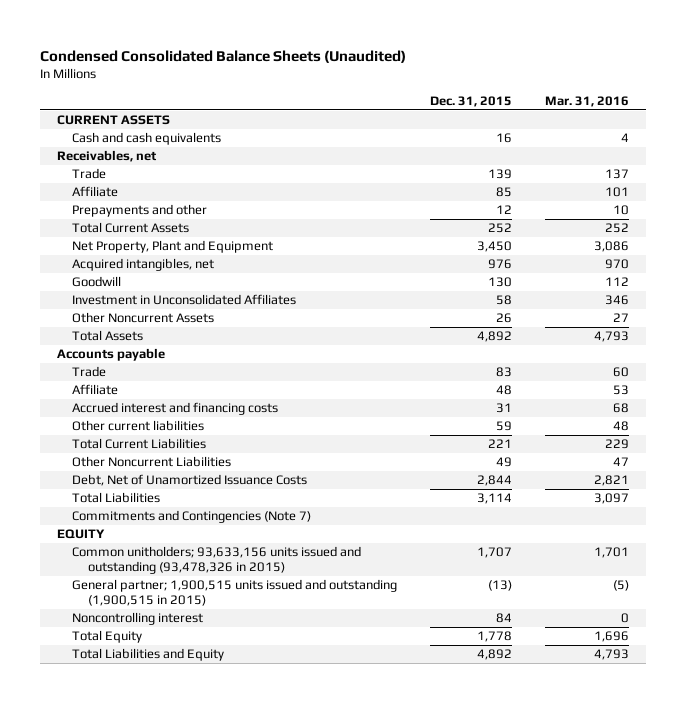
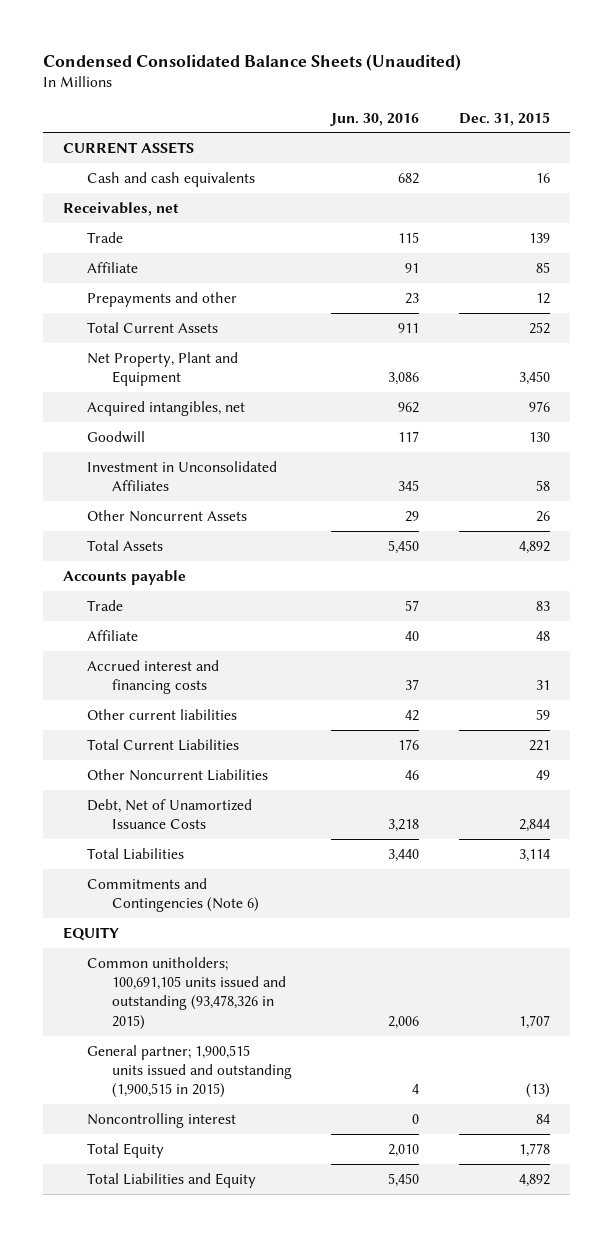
[545,95,630,107] Mar. 31, 2016 -> none
none -> [330,112,420,126] Jun. 30, 2016
[72,510,312,524] Commitments and Contingencies (Note 7) -> [87,877,259,913] Commitments and Contingencies (Note 6)
[72,546,362,575] Common unitholders; 93,633,156 units issued and outstanding (93,478,326 in 2015) -> [87,956,286,1030] Common unitholders; 100,691,105 units issued and outstanding (93,478,326 in 2015)

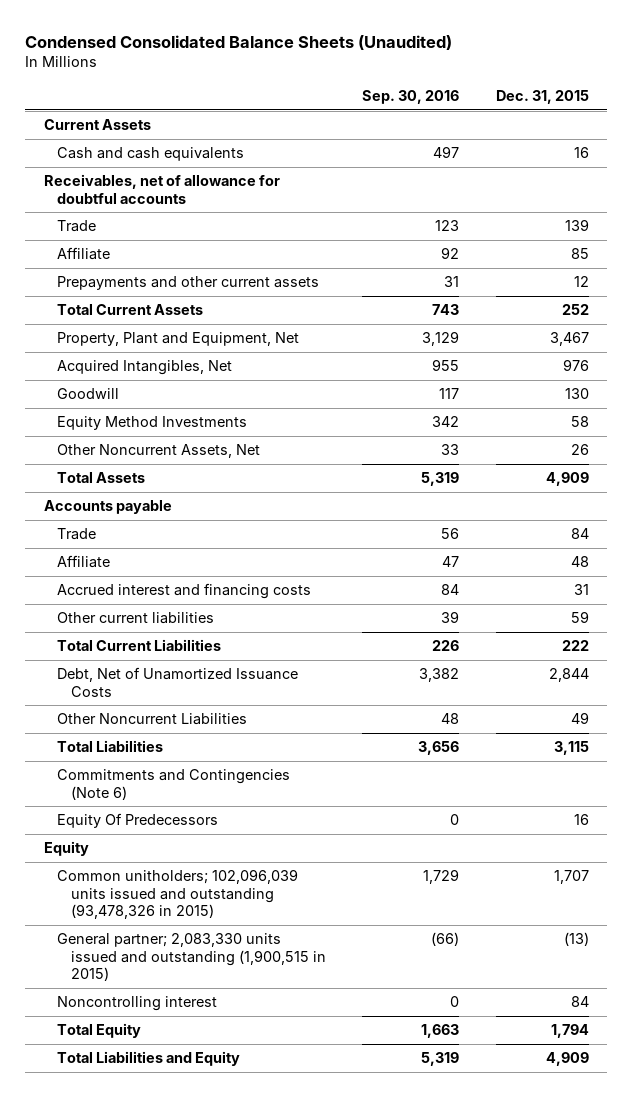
[330,112,420,126] Jun. 30, 2016 -> none
none -> [362,90,460,105] Sep. 30, 2016
[62,141,194,154] CURRENT ASSETS -> [43,119,151,131] Current Assets
[62,201,179,216] Receivables, net -> [43,174,280,204] Receivables, net of allowance for doubtful accounts
[87,291,238,307] Prepayments and other -> [57,276,320,291] Prepayments and other current assets
[87,351,239,387] Net Property, Plant and Equipment -> [57,332,300,347] Property, Plant and Equipment, Net
[518,371,550,386] 3,450 -> [549,332,589,347] 3,467
[87,400,246,416] Acquired intangibles, net -> [57,360,233,376] Acquired Intangibles, Net
[87,460,278,492] Investment in Unconsolidated Affiliates -> [57,416,248,431] Equity Method Investments
[87,509,248,522] Other Noncurrent Assets -> [57,444,261,459] Other Noncurrent Assets, Net
[518,540,550,554] 4,892 -> [545,472,589,487] 4,909
[535,600,550,611] 83 -> [570,528,589,540] 84
[528,739,550,751] 221 -> [561,640,589,652] 222
[87,768,269,781] Other Noncurrent Liabilities -> [57,713,248,726] Other Noncurrent Liabilities
[518,848,550,862] 3,114 -> [553,741,589,756] 3,115
none -> [57,813,219,829] Equity Of Predecessors
[62,926,119,941] EQUITY -> [43,841,89,857] Equity
[87,956,286,1030] Common unitholders; 100,691,105 units issued and outstanding (93,478,326 in 2015) -> [57,869,299,920] Common unitholders; 102,096,039 units issued and outstanding (93,478,326 in 2015)
[87,1044,292,1099] General partner; 1,900,515 units issued and outstanding (1,900,515 in 2015) -> [57,933,326,982] General partner; 2,083,330 units issued and outstanding (1,900,515 in 2015)
[518,1142,550,1157] 1,778 -> [550,1024,589,1039] 1,794
[518,1173,550,1187] 4,892 -> [545,1052,589,1067] 4,909

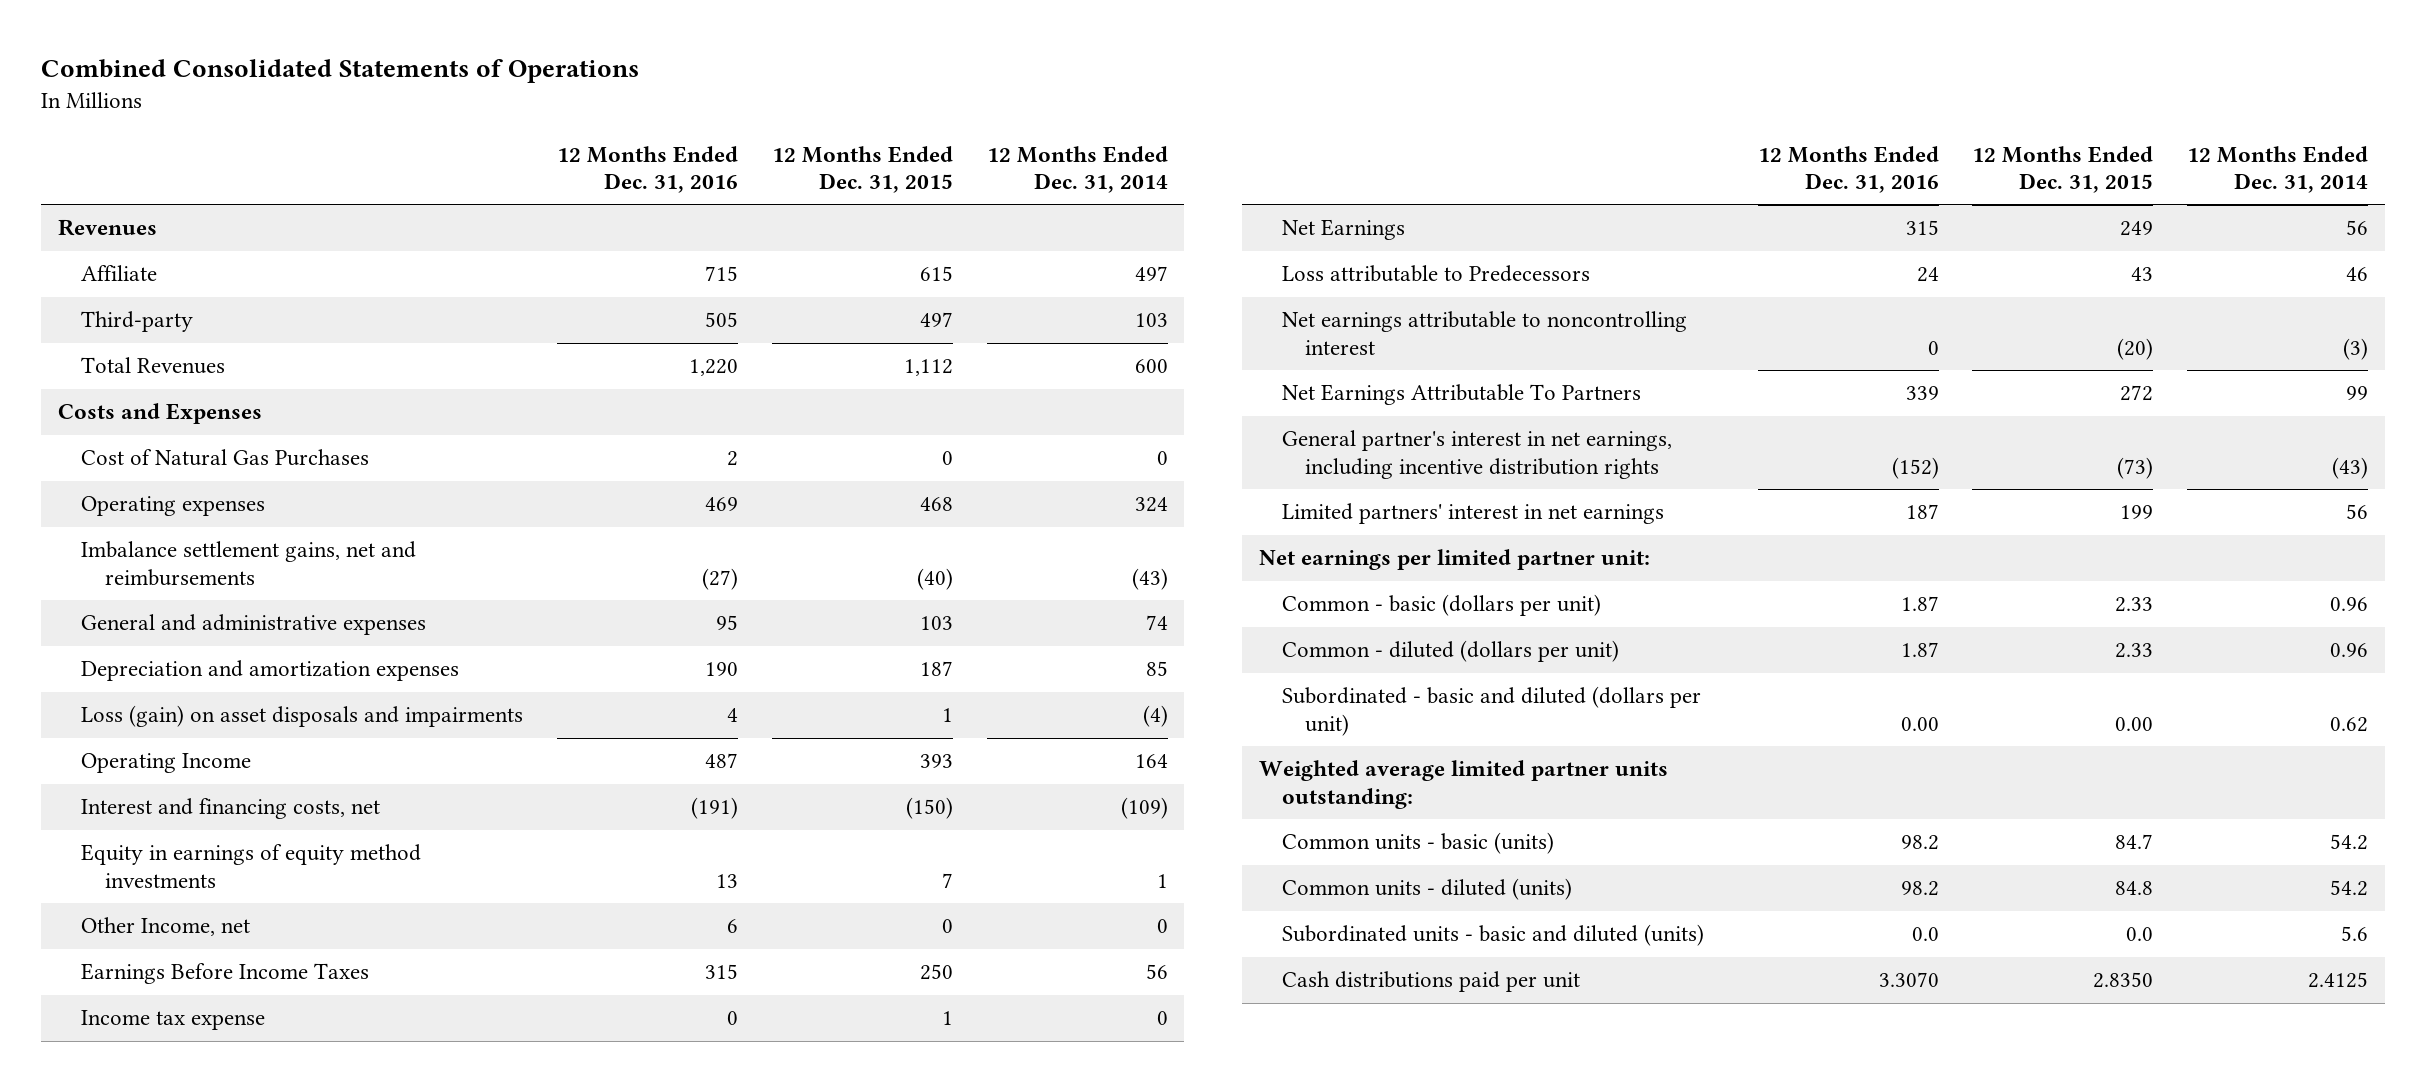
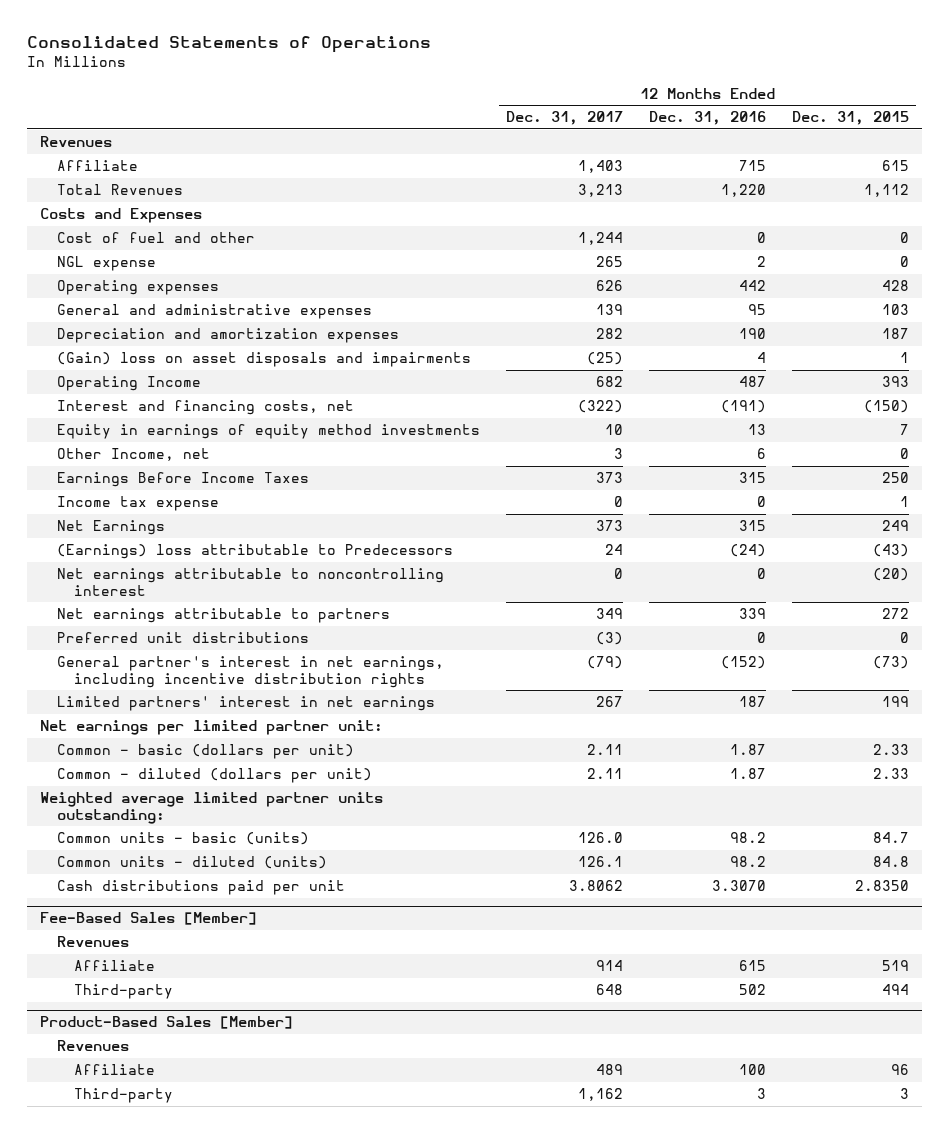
[41,59,640,84] Combined Consolidated Statements of Operations -> [26,36,431,54] Consolidated Statements of Operations
[986,145,1168,194] 12 Months Ended Dec. 31, 2014 -> none
none -> [505,111,623,126] Dec. 31, 2017
[81,311,194,333] Third-party -> none
[81,541,417,586] Imbalance settlement gains, net and reimbursements -> none
none -> [56,232,255,244] Cost of fuel and other
[81,449,370,467] Cost of Natural Gas Purchases -> [56,256,156,272] NGL expense
[705,497,739,512] 469 -> [739,280,767,292] 442
[919,497,953,512] 468 -> [882,280,910,292] 428
[81,705,524,728] Loss (gain) on asset disposals and impairments -> [56,352,471,368] (Gain) loss on asset disposals and impairments
[1281,265,1590,283] Loss attributable to Predecessors -> [56,544,453,560] (Earnings) loss attributable to Predecessors
[1916,267,1939,283] 24 -> [730,544,767,558] (24)
[2131,267,2154,282] 43 -> [873,544,910,558] (43)
[1281,384,1641,406] Net Earnings Attributable To Partners -> [56,608,390,624] Net earnings attributable to partners
none -> [56,632,309,644] Preferred unit distributions
[1281,686,1701,736] Subordinated - basic and diluted (dollars per unit) -> none
[1281,924,1704,947] Subordinated units - basic and diluted (units) -> none
none -> [39,912,257,926] Fee-Based Sales [Member]
none -> [56,936,129,948] Revenues
none -> [74,960,156,972] Affiliate
none -> [74,984,174,1000] Third-party
none -> [39,1016,293,1030] Product-Based Sales [Member]
none -> [56,1040,129,1052] Revenues
none -> [74,1064,156,1076] Affiliate
none -> [74,1088,174,1104] Third-party

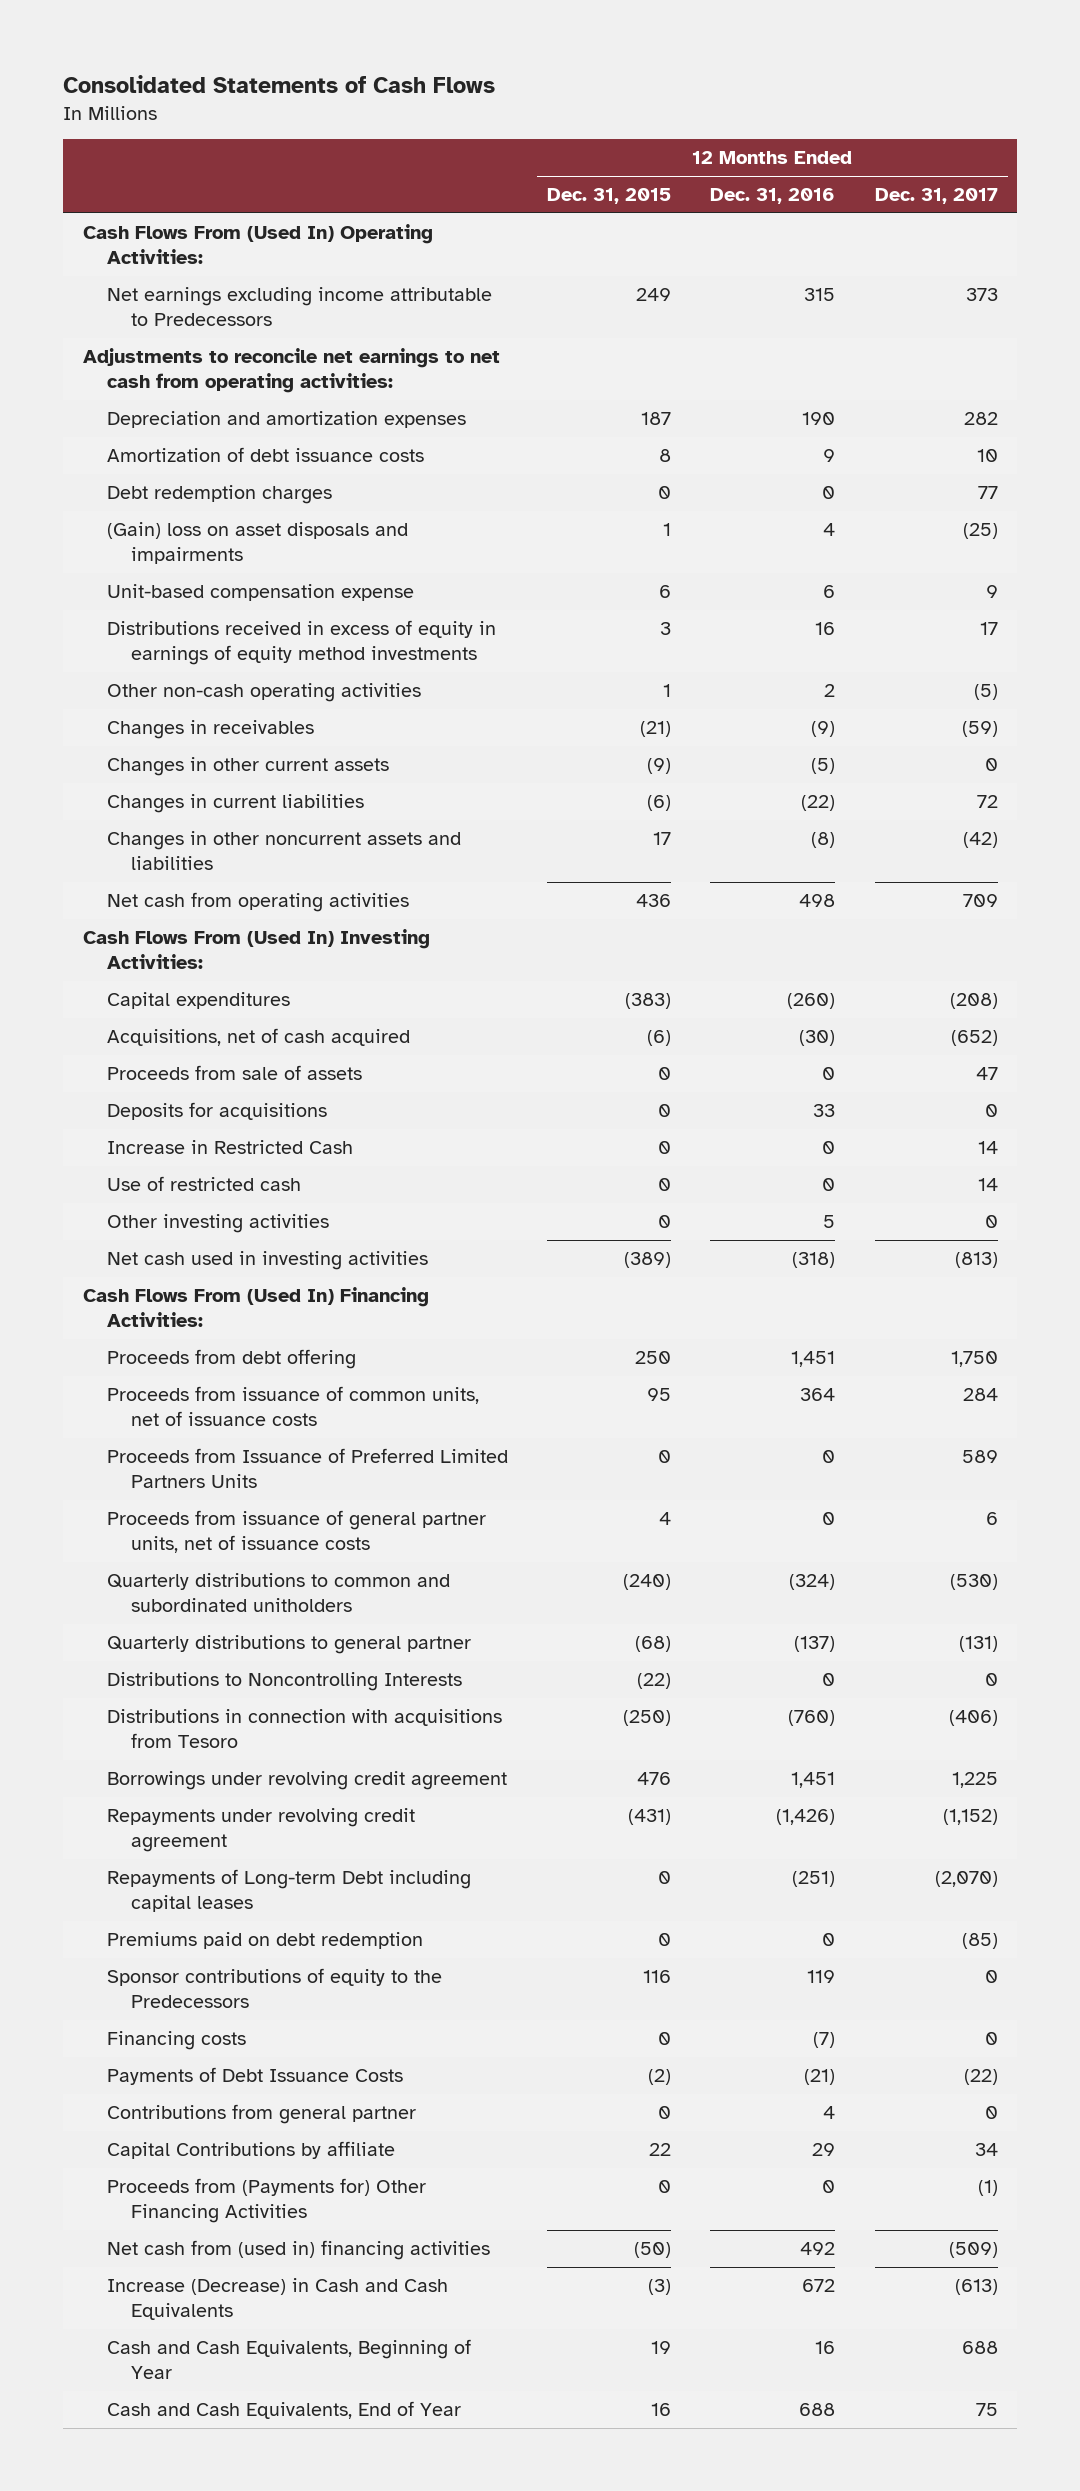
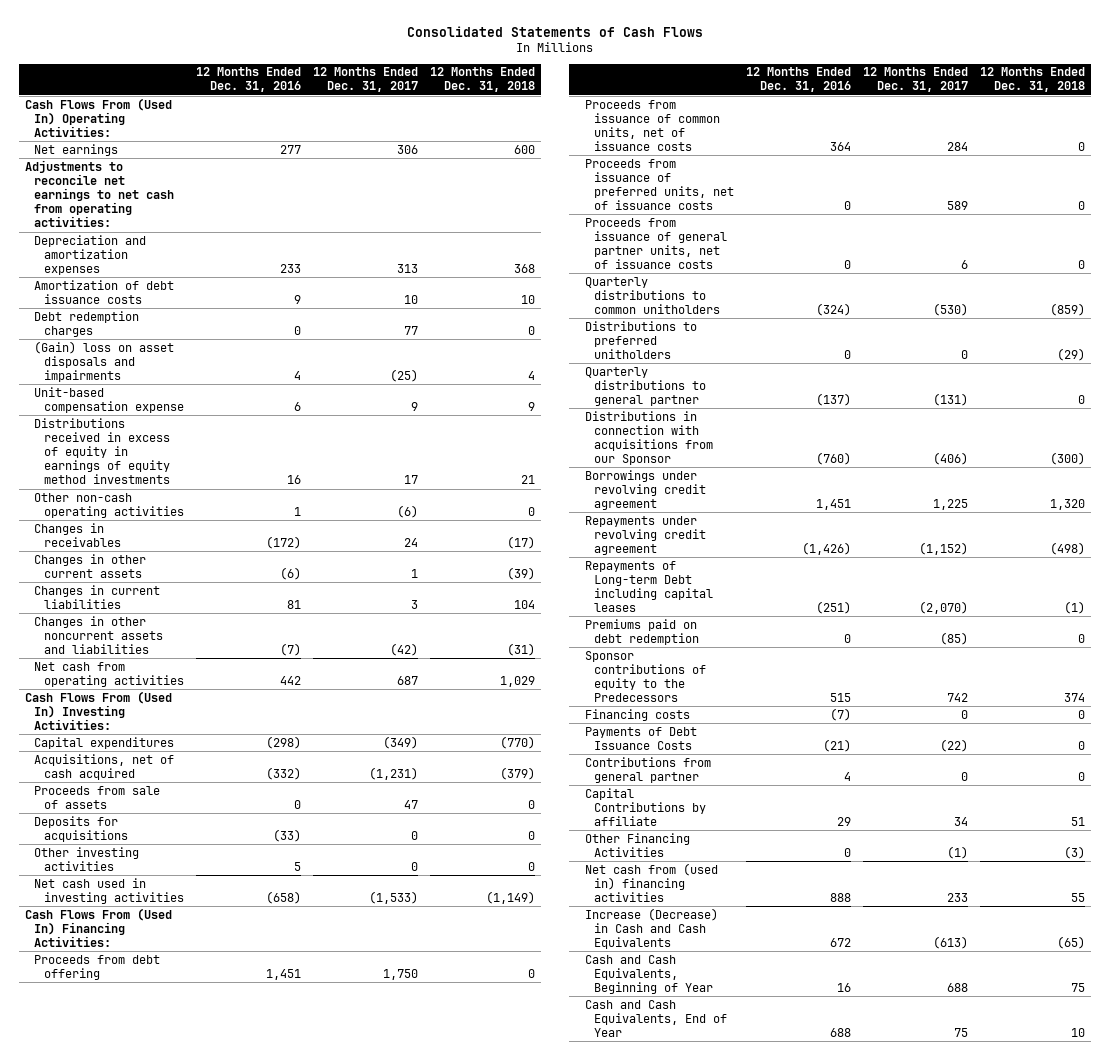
[547,188,672,205] Dec. 31, 2015 -> none
none -> [429,67,535,93] 12 Months Ended Dec. 31, 2018
[106,287,492,327] Net earnings excluding income attributable to Predecessors -> [34,143,119,156] Net earnings
[804,288,836,302] 315 -> [279,144,301,154] 277
[965,288,998,302] 373 -> [396,144,418,154] 306
[802,412,836,426] 190 -> [279,263,301,273] 233
[963,412,998,426] 282 -> [396,263,418,273] 313
[824,684,836,698] 2 -> [293,506,301,516] 1
[973,684,998,701] (5) -> [396,504,418,518] (6)
[811,721,836,738] (9) -> [265,535,301,549] (172)
[961,721,998,738] (59) -> [403,537,418,547] 24
[811,758,836,775] (5) -> [279,566,301,580] (6)
[984,758,998,772] 0 -> [410,568,418,578] 1
[801,795,836,812] (22) -> [286,599,301,609] 81
[976,795,998,809] 72 -> [410,599,418,609] 3
[811,832,836,849] (8) -> [279,642,301,656] (7)
[799,894,836,908] 498 -> [279,675,301,685] 442
[962,894,998,908] 709 -> [396,675,418,685] 687
[787,993,836,1010] (260) -> [265,735,301,749] (298)
[949,993,998,1010] (208) -> [382,735,418,749] (349)
[799,1030,836,1047] (30) -> [265,766,301,780] (332)
[950,1030,998,1047] (652) -> [368,766,418,780] (1,231)
[106,1140,353,1155] Increase in Restricted Cash -> none
[106,1176,301,1192] Use of restricted cash -> none
[813,1104,836,1118] 33 -> [272,828,301,842] (33)
[792,1252,836,1269] (318) -> [265,890,301,904] (658)
[954,1252,998,1269] (813) -> [368,890,418,904] (1,533)
[106,1448,508,1489] Proceeds from Issuance of Preferred Limited Partners Units -> [584,158,735,211] Proceeds from issuance of preferred units, net of issuance costs
[106,1573,450,1613] Quarterly distributions to common and subordinated unitholders -> [584,276,721,314] Quarterly distributions to common unitholders
none -> [584,320,697,359] Distributions to preferred unitholders
[106,1672,462,1692] Distributions to Noncontrolling Interests -> none
[106,1709,502,1749] Distributions in connection with acquisitions from Tesoro -> [584,410,714,466] Distributions in connection with acquisitions from our Sponsor
[807,1970,836,1984] 119 -> [830,693,852,703] 515
[984,1970,998,1984] 0 -> [947,693,969,703] 742
[106,2178,426,2224] Proceeds from (Payments for) Other Financing Activities -> [584,832,690,857] Other Financing Activities
[800,2242,836,2256] 492 -> [830,892,852,902] 888
[948,2242,998,2259] (509) -> [947,892,969,902] 233

